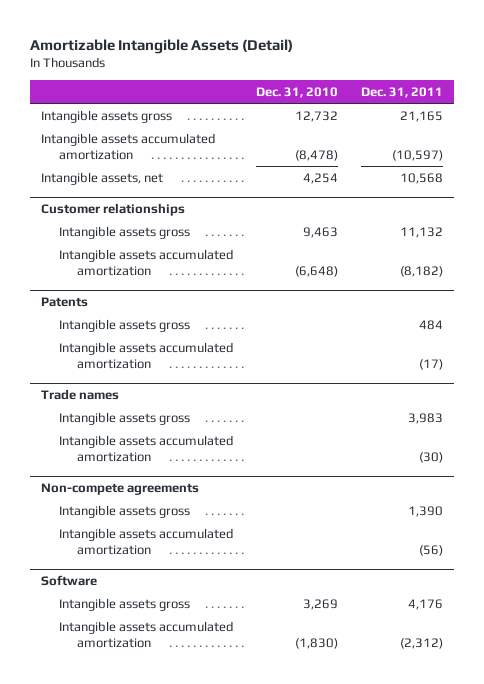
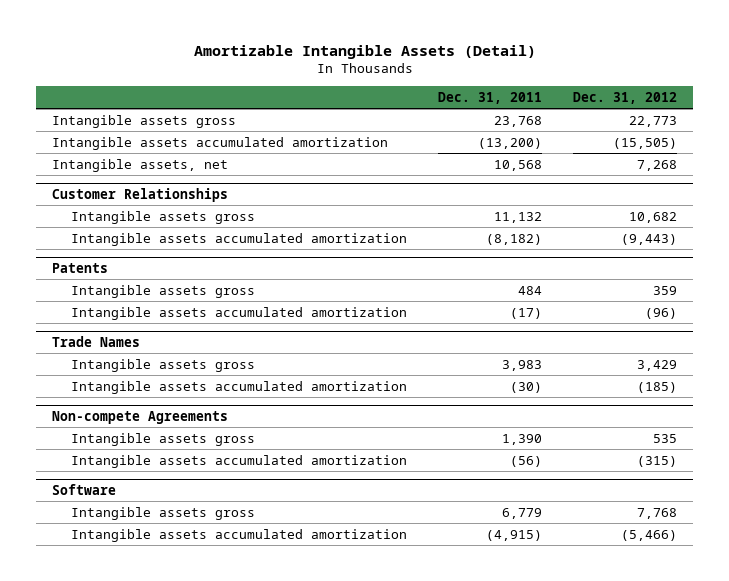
[255,86,338,98] Dec. 31, 2010 -> none
none -> [573,91,678,104] Dec. 31, 2012
[399,110,443,122] 21,165 -> [493,115,542,127] 23,768
[391,149,443,161] (10,597) -> [477,137,542,149] (13,200)
[41,202,186,216] Customer relationships -> [51,187,228,202] Customer Relationships
[41,388,120,400] Trade names -> [51,335,140,347] Trade Names
[41,482,200,495] Non-compete agreements -> [51,410,228,424] Non-compete Agreements
[407,598,443,610] 4,176 -> [501,507,542,519] 6,779
[399,637,443,649] (2,312) -> [485,529,542,541] (4,915)

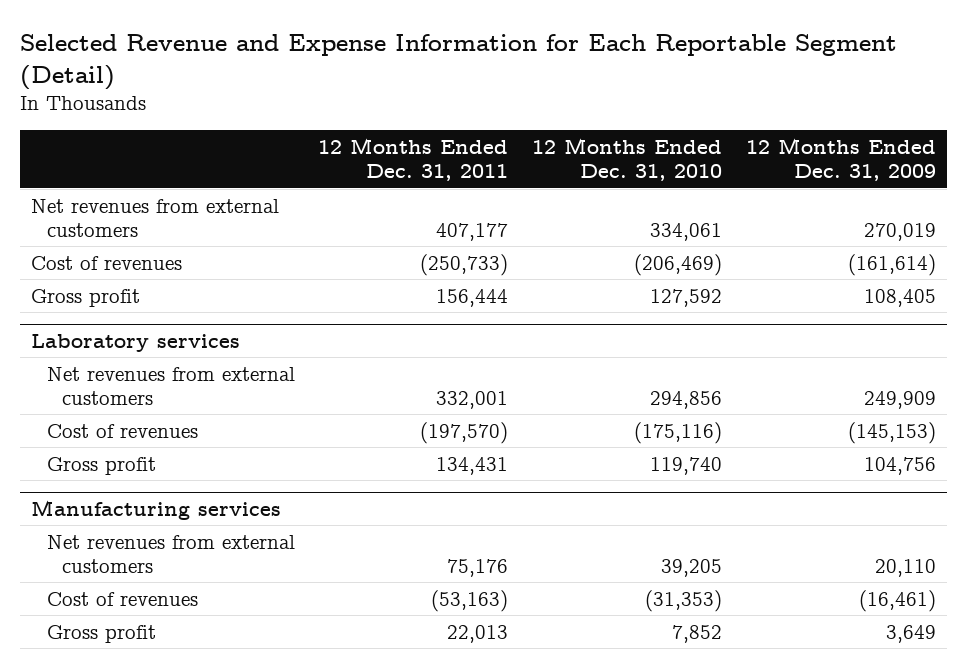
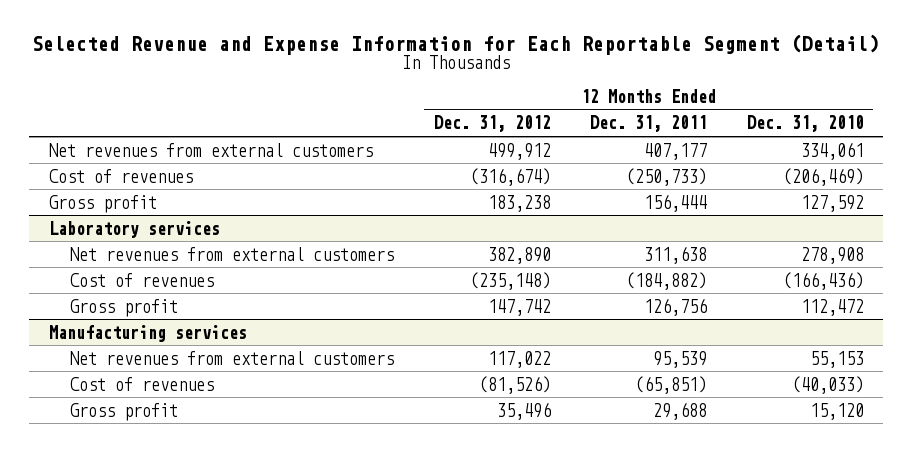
[745,138,936,182] 12 Months Ended Dec. 31, 2009 -> none
none -> [433,115,551,133] Dec. 31, 2012
[436,390,509,409] 332,001 -> [644,245,708,264] 311,638
[649,390,722,409] 294,856 -> [800,246,864,264] 278,908
[420,421,509,444] (197,570) -> [626,271,708,290] (184,882)
[633,421,722,444] (175,116) -> [782,271,864,290] (166,436)
[436,456,509,475] 134,431 -> [644,297,708,316] 126,756
[649,456,722,475] 119,740 -> [800,298,864,316] 112,472
[447,558,509,577] 75,176 -> [653,350,708,368] 95,539
[660,558,722,577] 39,205 -> [809,350,864,368] 55,153
[431,589,509,612] (53,163) -> [635,375,708,394] (65,851)
[644,589,722,612] (31,353) -> [791,375,864,394] (40,033)
[447,624,509,643] 22,013 -> [653,401,708,420] 29,688
[671,624,722,643] 7,852 -> [809,402,864,420] 15,120

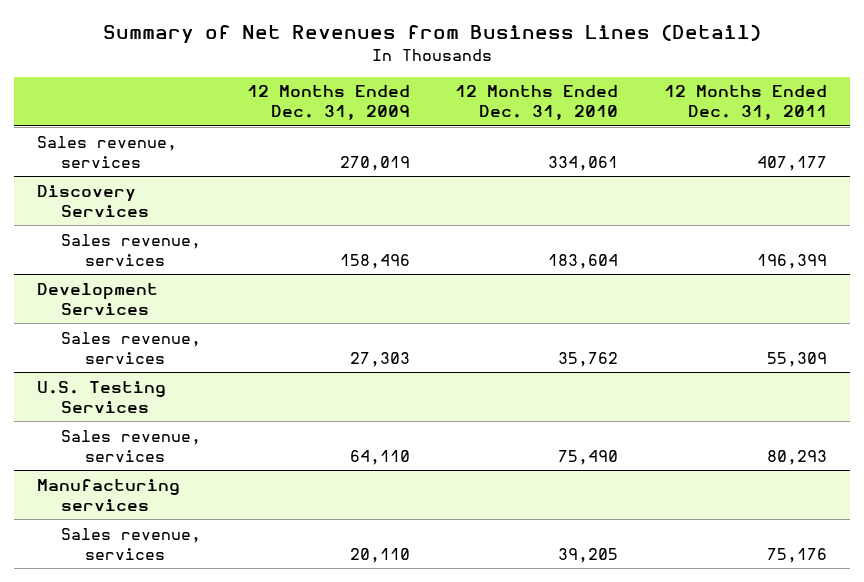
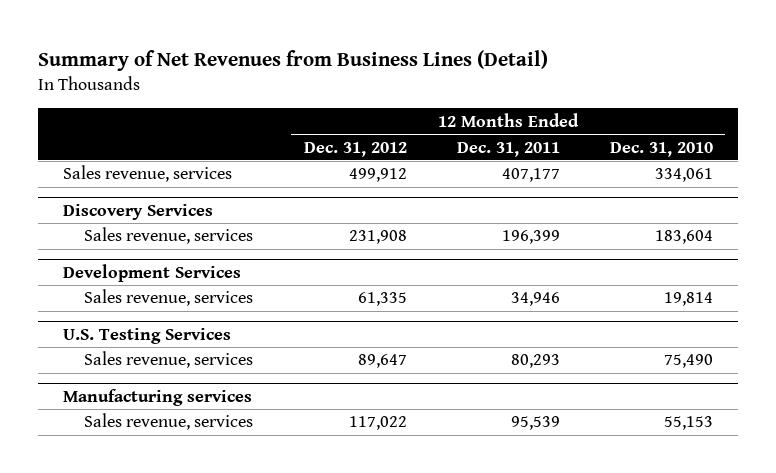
[246,85,410,121] 12 Months Ended Dec. 31, 2009 -> none
none -> [303,141,407,157] Dec. 31, 2012
[558,351,619,367] 35,762 -> [663,292,713,307] 19,814
[767,351,828,367] 55,309 -> [510,292,560,307] 34,946
[558,547,619,563] 39,205 -> [663,416,713,431] 55,153
[767,547,828,563] 75,176 -> [510,416,560,431] 95,539

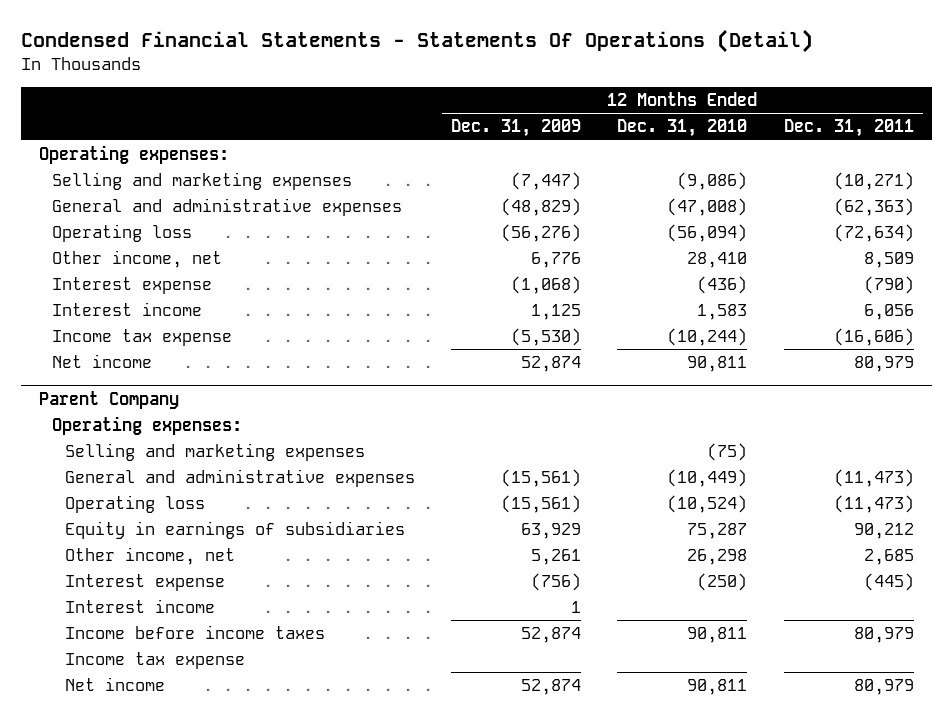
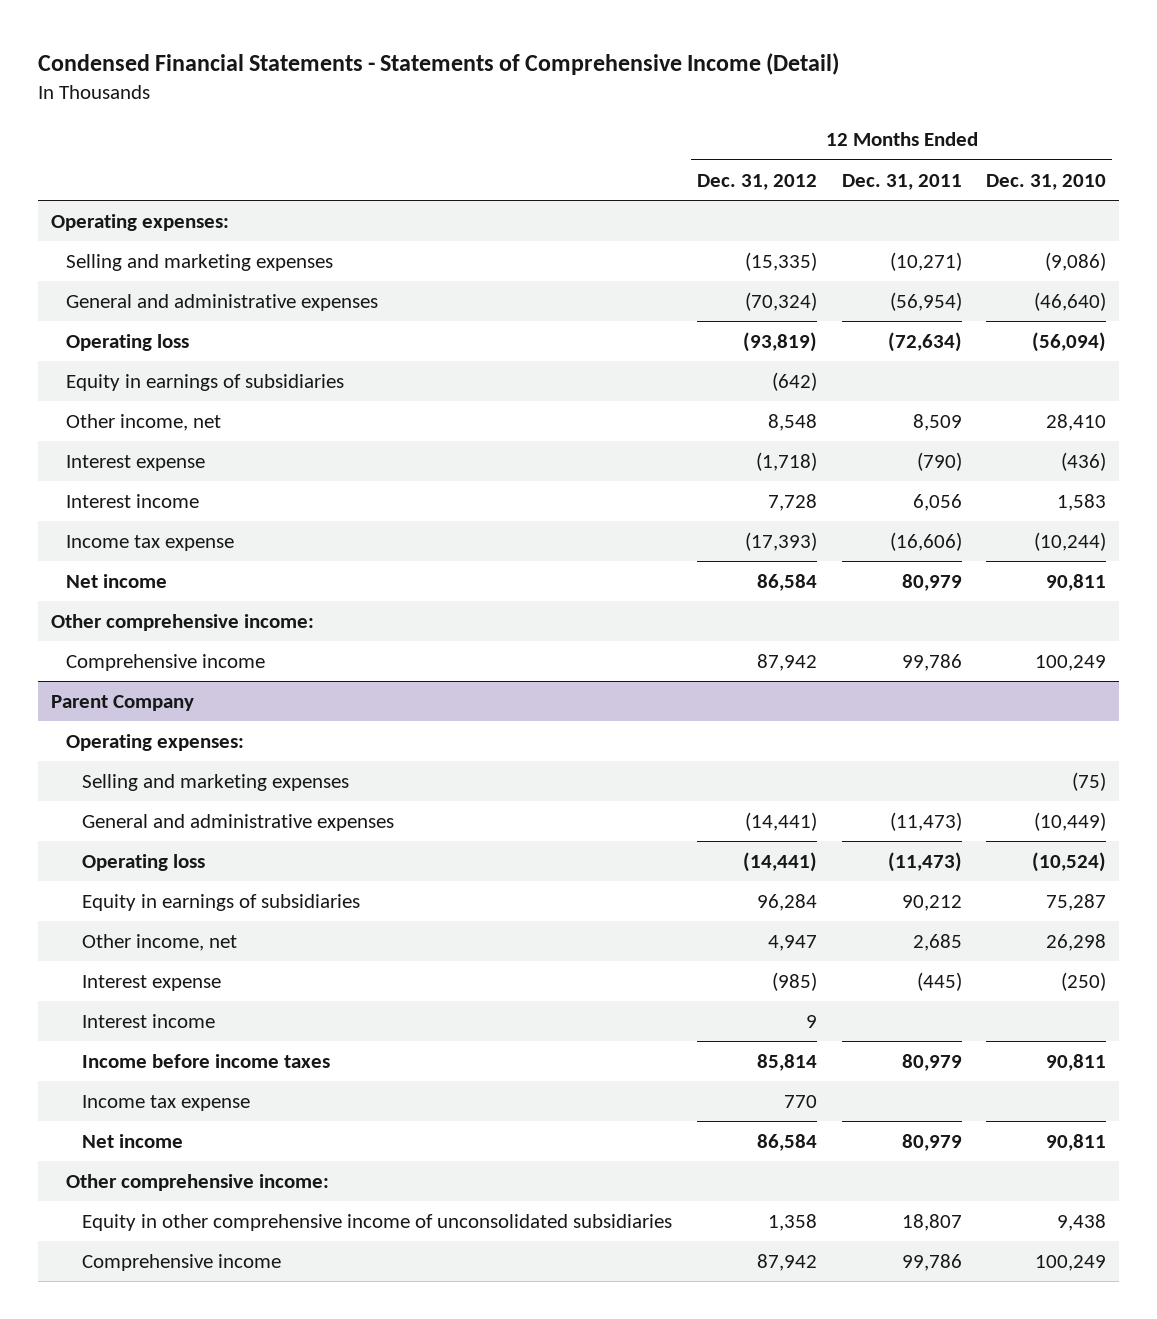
[20,29,813,54] Condensed Financial Statements - Statements Of Operations (Detail) -> [38,52,840,75] Condensed Financial Statements - Statements of Comprehensive Income (Detail)
[451,119,582,138] Dec. 31, 2009 -> none
none -> [696,173,817,190] Dec. 31, 2012
[667,198,748,217] (47,008) -> [1034,291,1107,311] (46,640)
[833,198,914,217] (62,363) -> [889,291,962,311] (56,954)
none -> [66,373,345,391] Equity in earnings of subsidiaries
none -> [50,613,314,631] Other comprehensive income:
none -> [66,653,266,671] Comprehensive income
none -> [66,1173,330,1191] Other comprehensive income:
none -> [82,1213,673,1231] Equity in other comprehensive income of unconsolidated subsidiaries
none -> [82,1253,282,1271] Comprehensive income

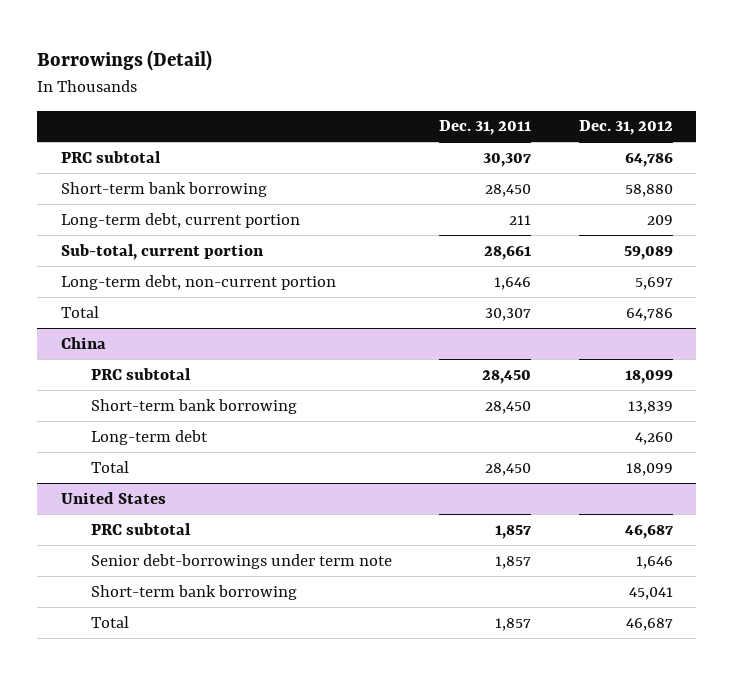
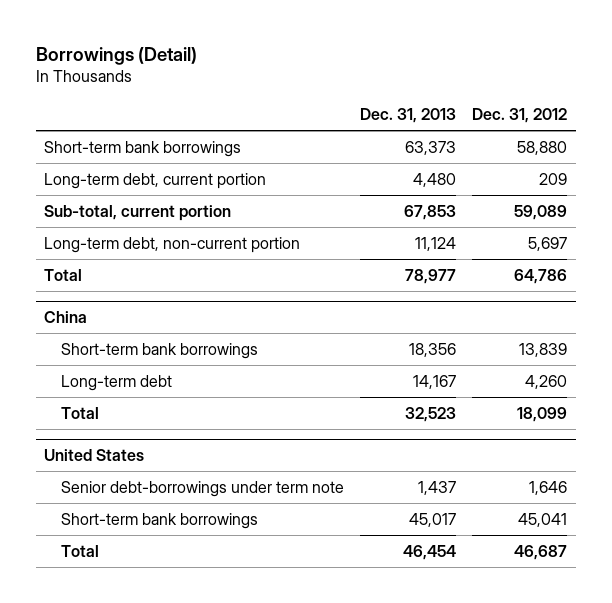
[439,120,532,136] Dec. 31, 2011 -> none
none -> [360,108,457,124] Dec. 31, 2013
[60,150,161,163] PRC subtotal -> none
[60,181,267,197] Short-term bank borrowing -> [44,140,242,157] Short-term bank borrowings
[90,367,191,380] PRC subtotal -> none
[90,398,297,414] Short-term bank borrowing -> [60,342,258,359] Short-term bank borrowings
[90,522,191,535] PRC subtotal -> none
[90,584,297,600] Short-term bank borrowing -> [60,512,258,529] Short-term bank borrowings

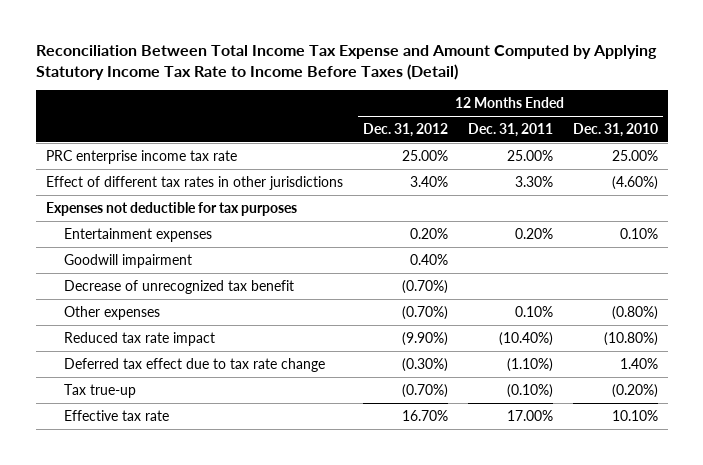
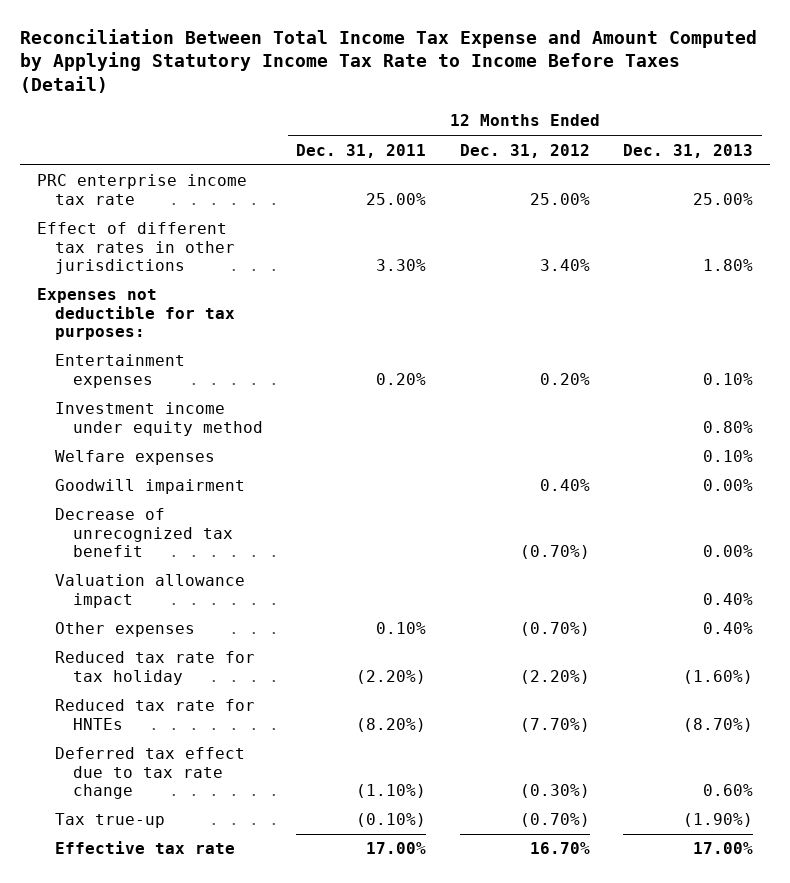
[572,122,658,137] Dec. 31, 2010 -> none
none -> [623,143,754,158] Dec. 31, 2013
[45,201,297,216] Expenses not deductible for tax purposes -> [36,288,235,341] Expenses not deductible for tax purposes:
none -> [54,402,263,436] Investment income under equity method
none -> [54,450,215,466] Welfare expenses
none -> [54,574,245,608] Valuation allowance impact
none -> [54,651,255,685] Reduced tax rate for tax holiday
[63,331,215,346] Reduced tax rate impact -> [54,699,255,730] Reduced tax rate for HNTEs
[401,331,448,346] (9.90%) -> [519,717,590,732] (7.70%)
[498,331,553,346] (10.40%) -> [356,717,427,732] (8.20%)

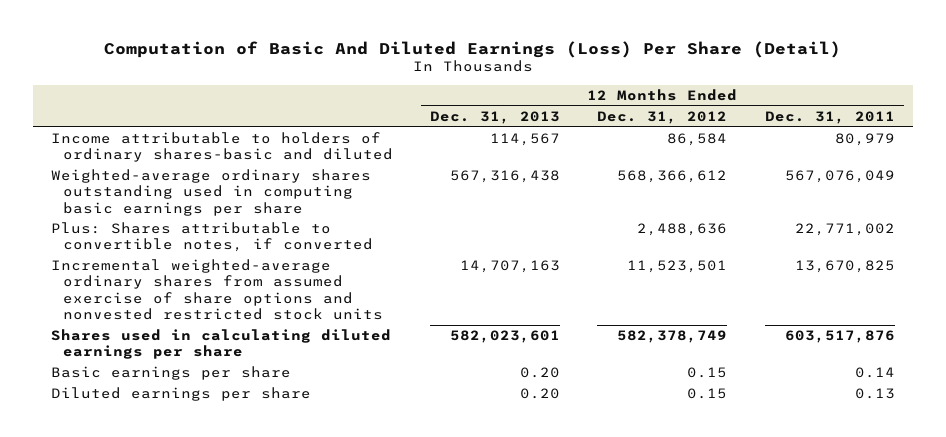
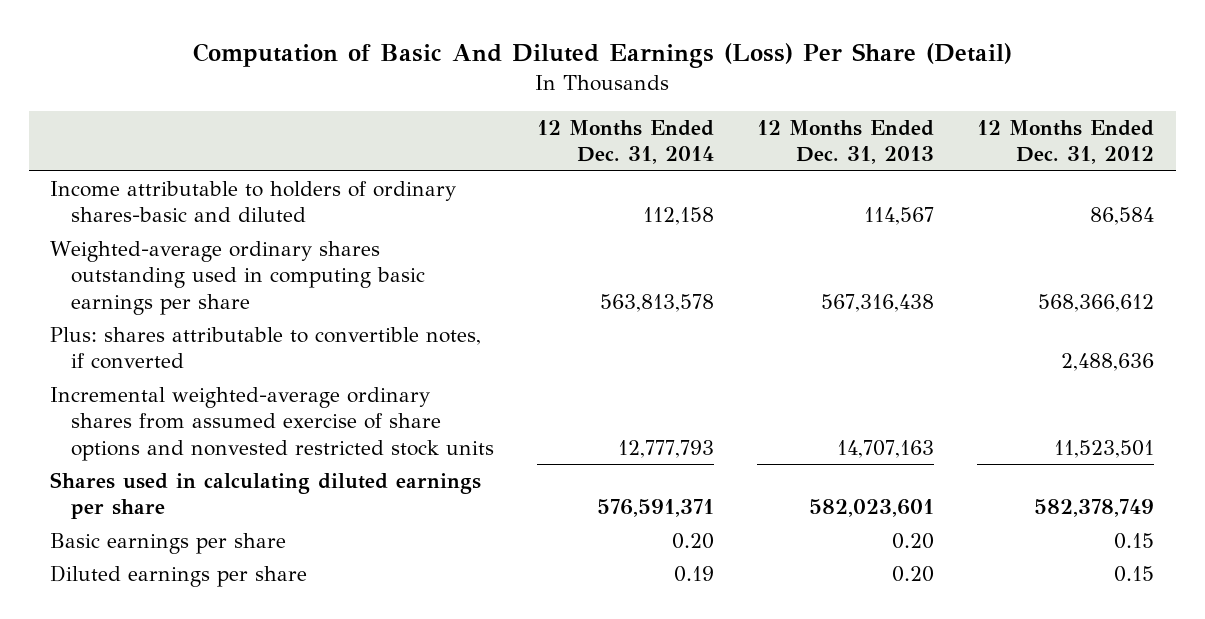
[764,110,895,124] Dec. 31, 2011 -> none
none -> [536,119,714,165] 12 Months Ended Dec. 31, 2014
[51,222,374,253] Plus: Shares attributable to convertible notes, if converted -> [50,326,482,370] Plus: shares attributable to convertible notes, if converted

